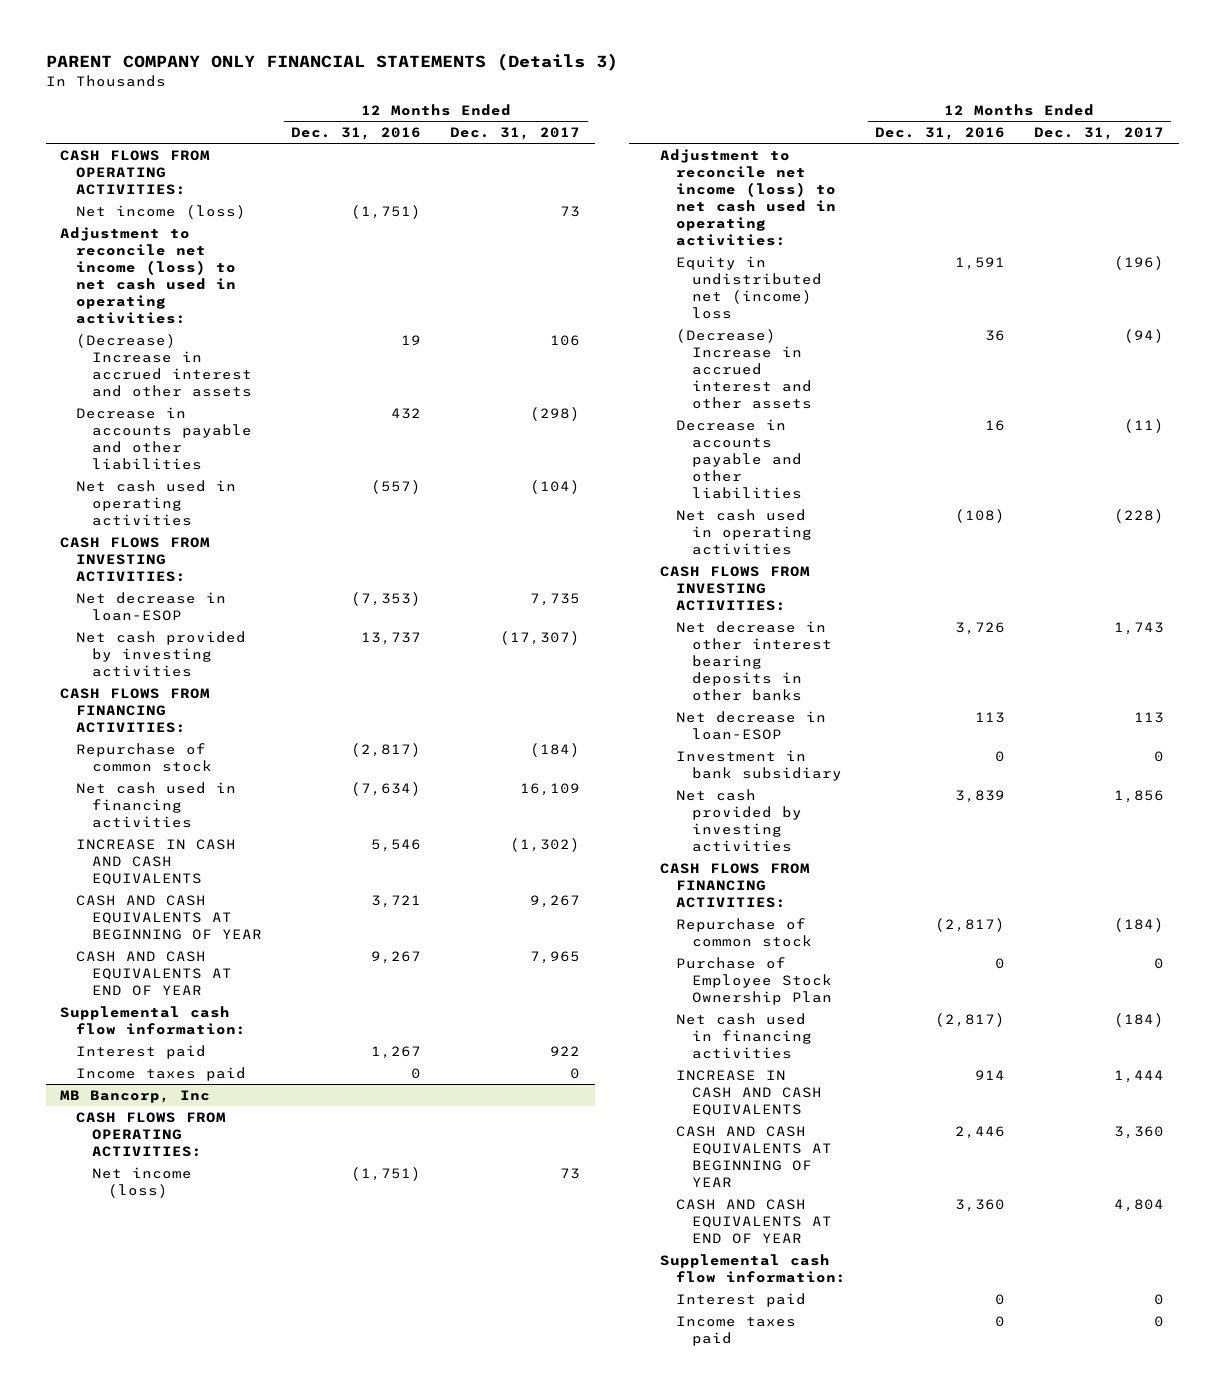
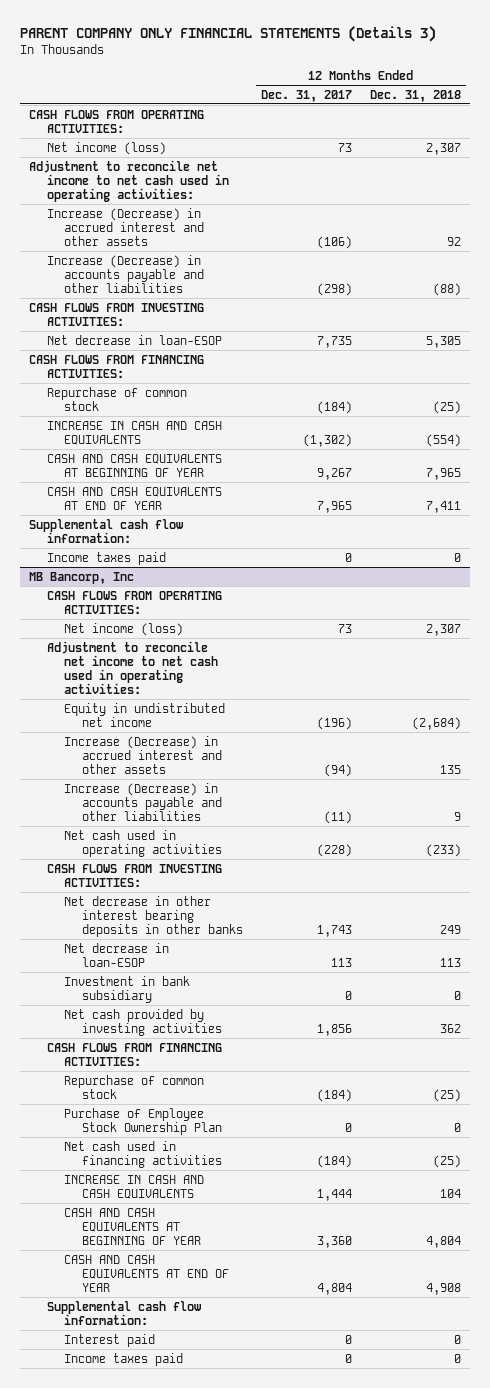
[291,127,422,141] Dec. 31, 2016 -> none
none -> [370,89,462,102] Dec. 31, 2018
[76,479,237,526] Net cash used in operating activities -> none
[60,226,237,324] Adjustment to reconcile net income (loss) to net cash used in operating activities: -> [29,159,229,202] Adjustment to reconcile net income to net cash used in operating activities:
[76,333,253,397] (Decrease) Increase in accrued interest and other assets -> [46,207,205,246] Increase (Decrease) in accrued interest and other assets
[550,334,581,346] 106 -> [317,235,353,249] (106)
[76,406,253,470] Decrease in accounts payable and other liabilities -> [46,254,205,293] Increase (Decrease) in accounts payable and other liabilities
[76,630,247,677] Net cash provided by investing activities -> none
[76,781,237,828] Net cash used in financing activities -> none
[76,1044,207,1059] Interest paid -> none
[659,148,836,246] Adjustment to reconcile net income (loss) to net cash used in operating activities: -> [46,640,219,694] Adjustment to reconcile net income to net cash used in operating activities:
[675,255,822,319] Equity in undistributed net (income) loss -> [64,702,226,727] Equity in undistributed net income
[675,328,812,409] (Decrease) Increase in accrued interest and other assets -> [64,735,222,774] Increase (Decrease) in accrued interest and other assets
[675,418,802,499] Decrease in accounts payable and other liabilities -> [64,782,222,821] Increase (Decrease) in accounts payable and other liabilities

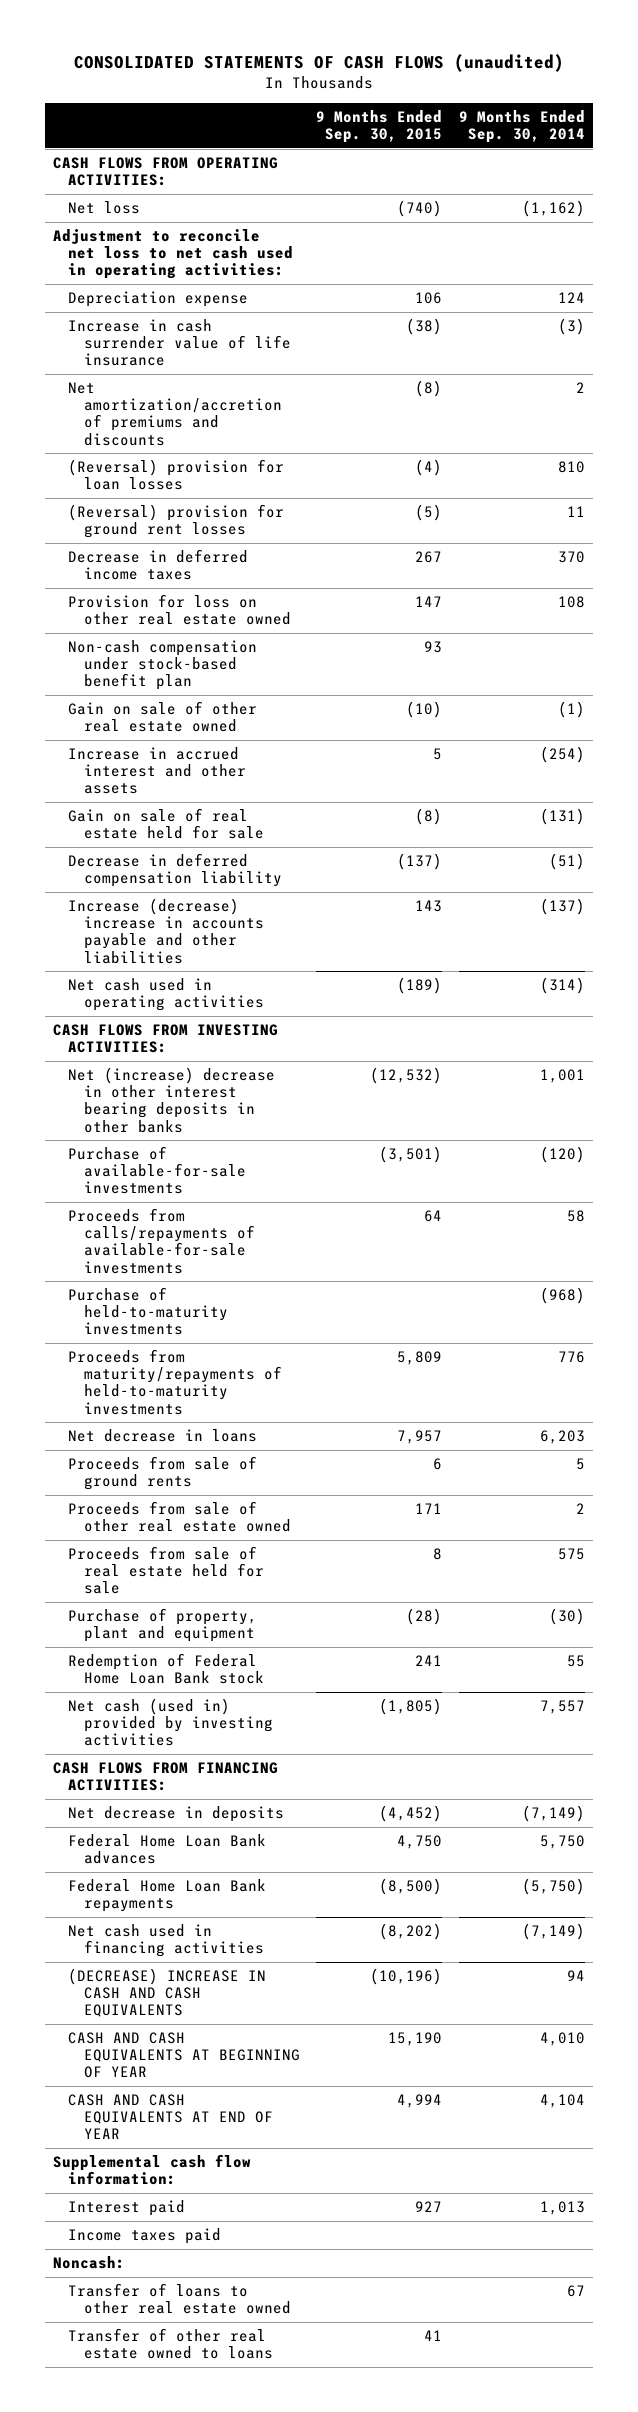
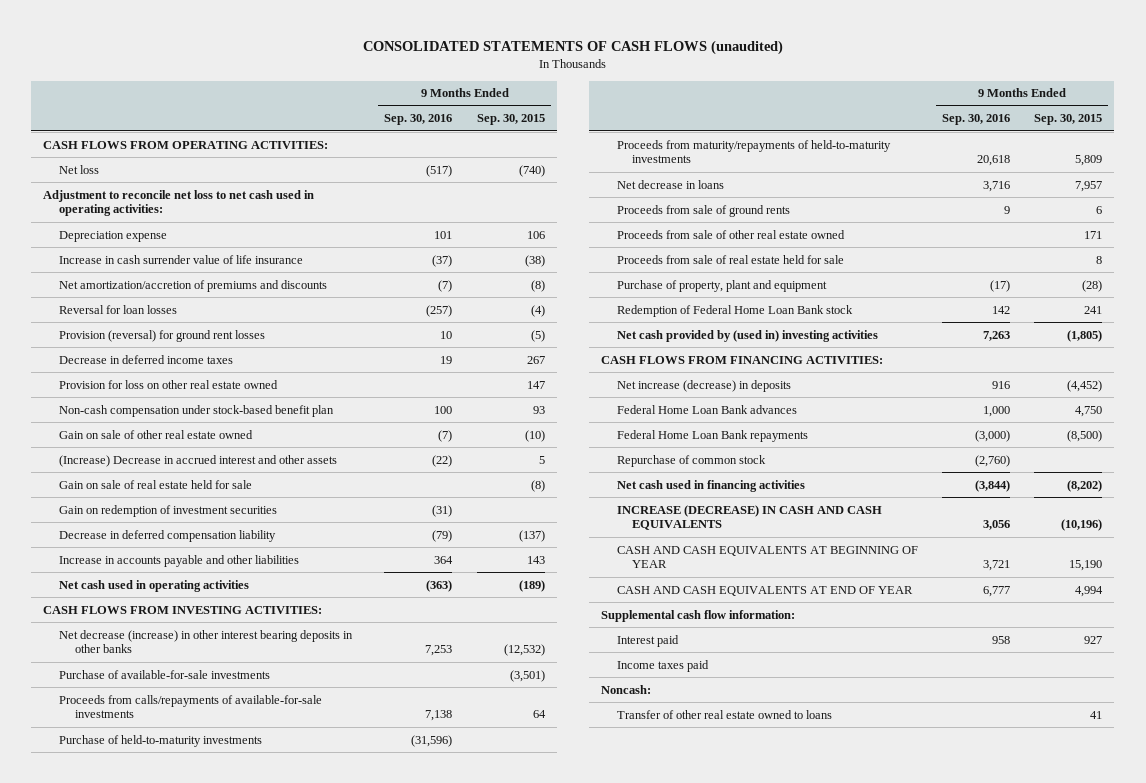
[458,109,585,143] 9 Months Ended Sep. 30, 2014 -> none
none -> [384,114,453,126] Sep. 30, 2016
[68,459,285,491] (Reversal) provision for loan losses -> [59,304,178,314] Reversal for loan losses
[68,504,285,539] (Reversal) provision for ground rent losses -> [59,329,266,342] Provision (reversal) for ground rent losses
[68,747,246,795] Increase in accrued interest and other assets -> [59,454,338,467] (Increase) Decrease in accrued interest and other assets
none -> [59,504,278,517] Gain on redemption of investment securities
[68,898,264,964] Increase (decrease) increase in accounts payable and other liabilities -> [59,554,300,567] Increase in accounts payable and other liabilities
[68,1067,276,1133] Net (increase) decrease in other interest bearing deposits in other banks -> [59,629,354,654] Net decrease (increase) in other interest bearing deposits in other banks
[68,1698,273,1747] Net cash (used in) provided by investing activities -> [616,329,878,342] Net cash provided by (used in) investing activities
[68,1806,285,1823] Net decrease in deposits -> [616,379,791,392] Net increase (decrease) in deposits
none -> [616,454,766,467] Repurchase of common stock
[68,1968,267,2018] (DECREASE) INCREASE IN CASH AND CASH EQUIVALENTS -> [616,504,882,531] INCREASE (DECREASE) IN CASH AND CASH EQUIVALENTS
[68,2283,291,2315] Transfer of loans to other real estate owned -> none

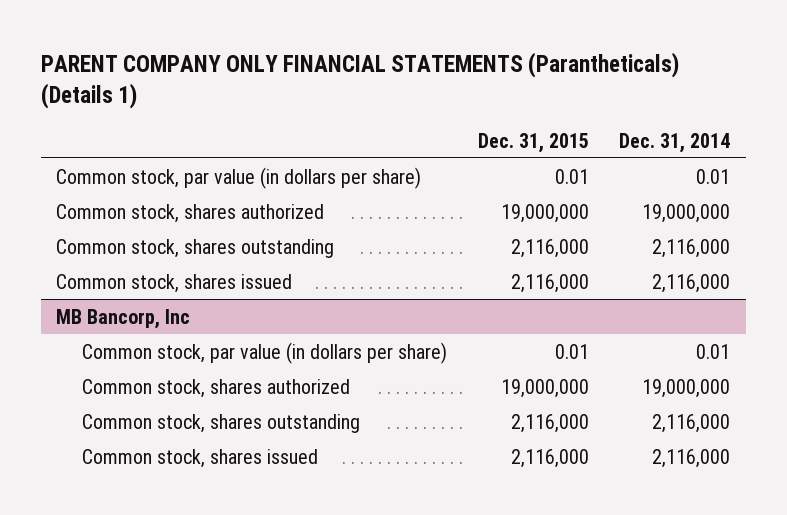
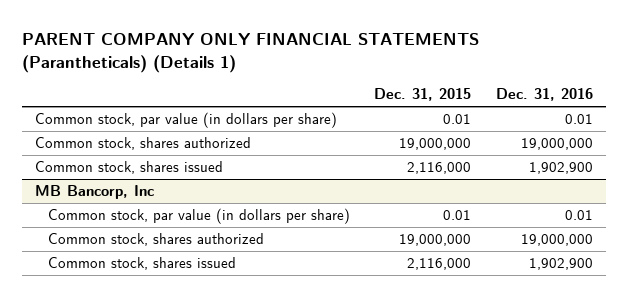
[619,132,731,153] Dec. 31, 2014 -> none
none -> [496,88,594,102] Dec. 31, 2016
[56,238,335,258] Common stock, shares outstanding -> none
[82,413,361,433] Common stock, shares outstanding -> none

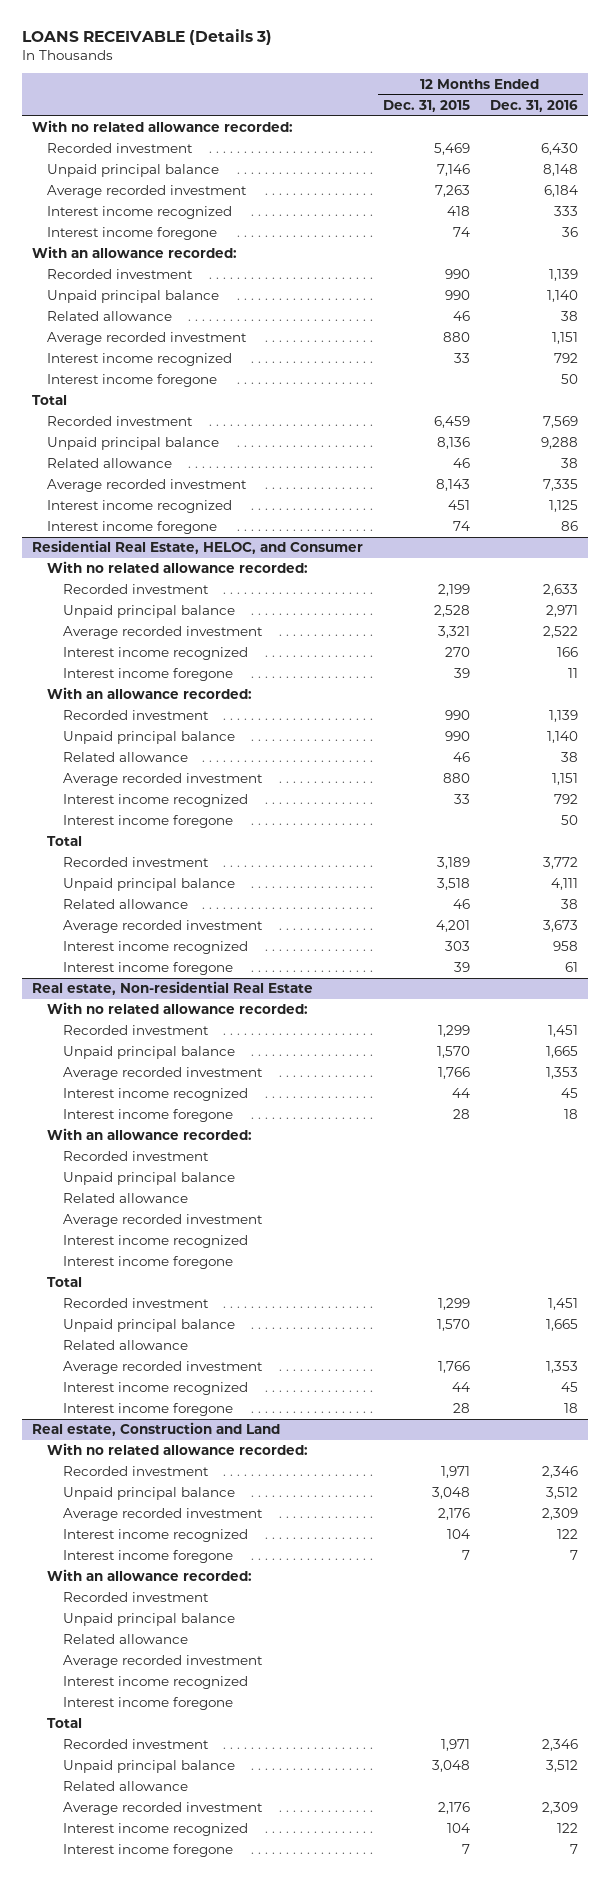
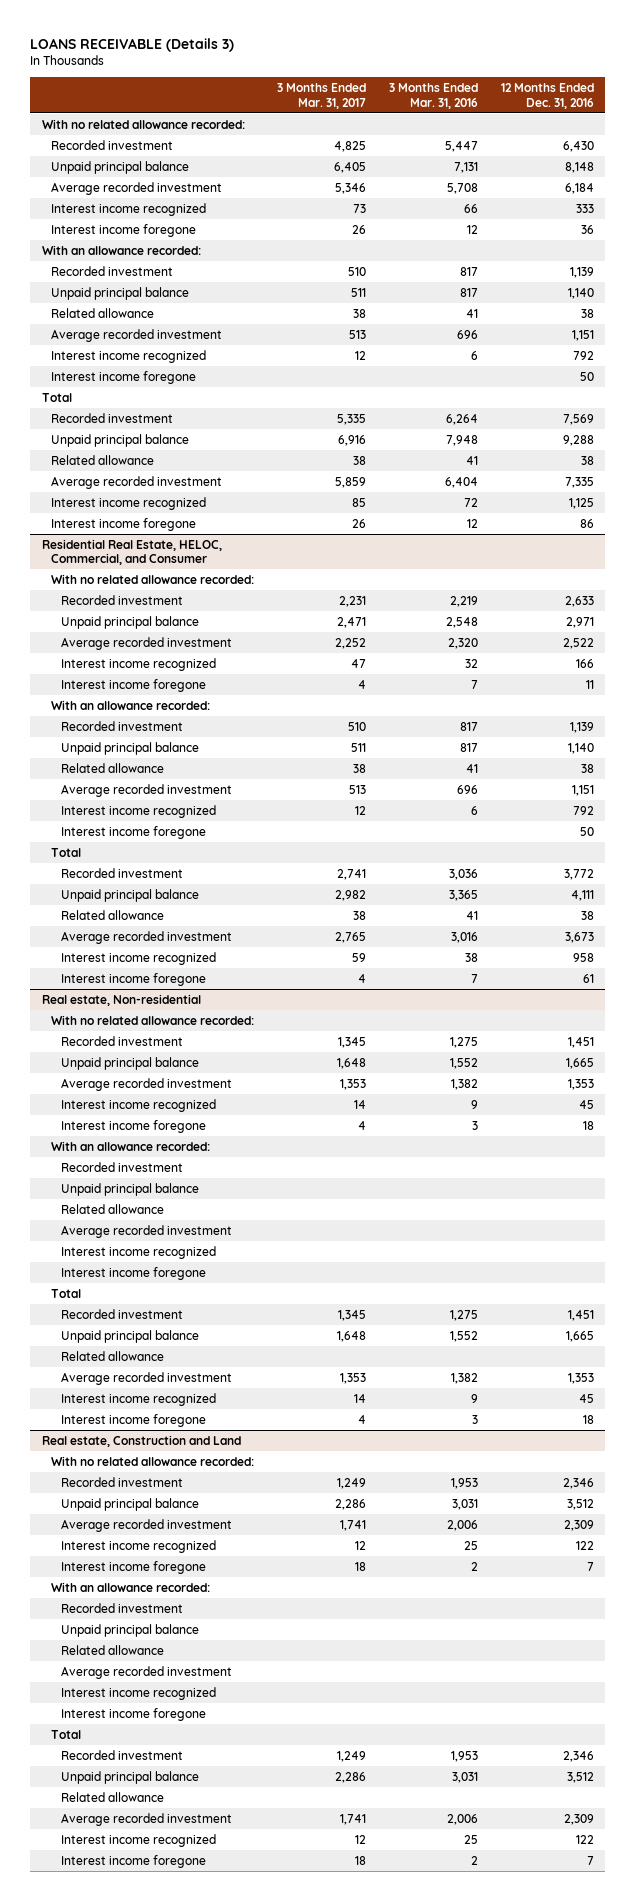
[382,99,470,112] Dec. 31, 2015 -> none
none -> [277,83,367,109] 3 Months Ended Mar. 31, 2017
none -> [388,83,478,109] 3 Months Ended Mar. 31, 2016
[31,540,363,555] Residential Real Estate, HELOC, and Consumer -> [41,538,222,566] Residential Real Estate, HELOC, Commercial, and Consumer
[31,981,313,996] Real estate, Non-residential Real Estate -> [41,993,201,1006] Real estate, Non-residential

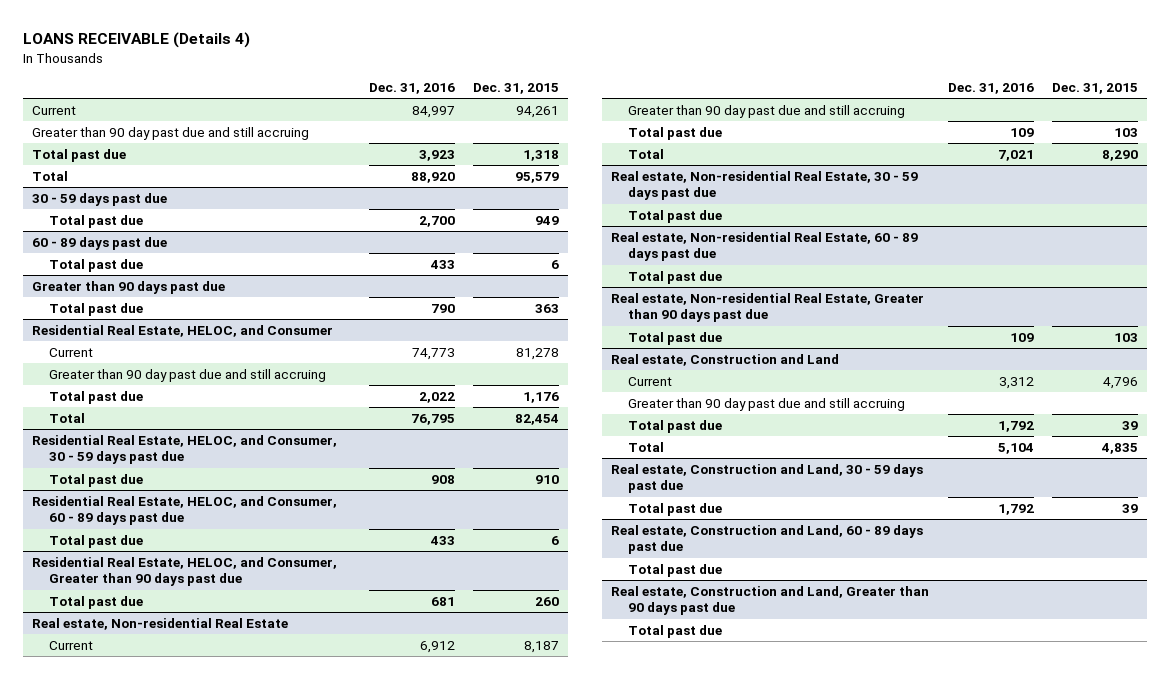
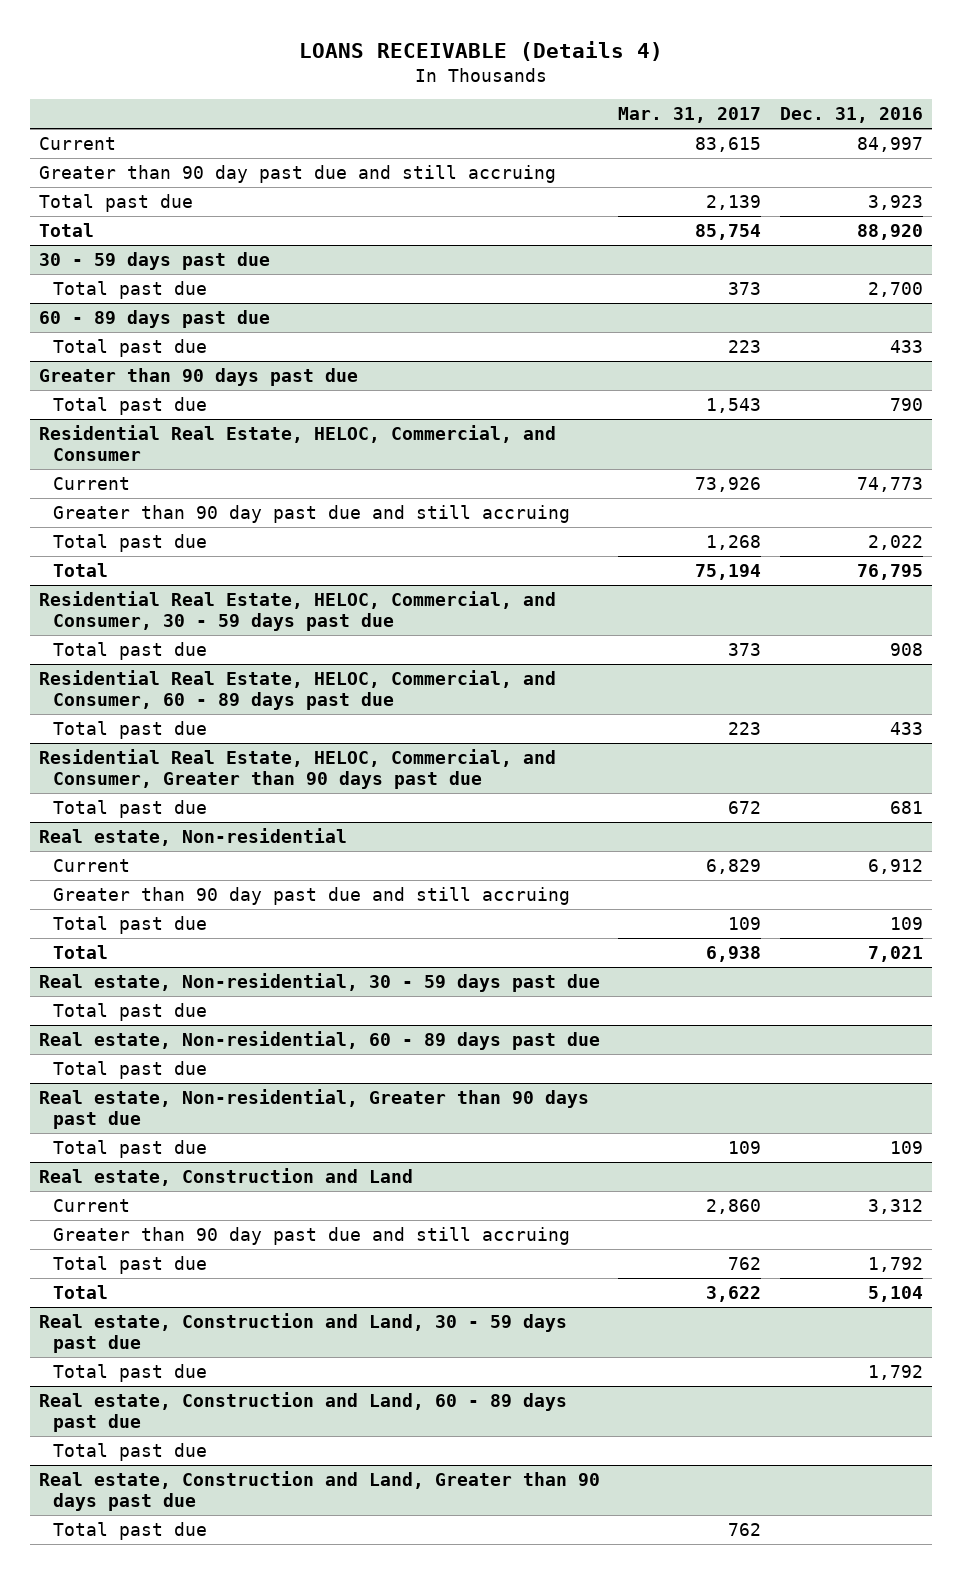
[472,82,559,94] Dec. 31, 2015 -> none
none -> [618,107,762,124] Mar. 31, 2017
[32,324,334,337] Residential Real Estate, HELOC, and Consumer -> [39,425,557,462] Residential Real Estate, HELOC, Commercial, and Consumer
[32,434,338,465] Residential Real Estate, HELOC, and Consumer, 30 - 59 days past due -> [39,591,557,632] Residential Real Estate, HELOC, Commercial, and Consumer, 30 - 59 days past due
[32,495,338,526] Residential Real Estate, HELOC, and Consumer, 60 - 89 days past due -> [39,670,557,711] Residential Real Estate, HELOC, Commercial, and Consumer, 60 - 89 days past due
[32,556,338,587] Residential Real Estate, HELOC, and Consumer, Greater than 90 days past due -> [39,749,557,790] Residential Real Estate, HELOC, Commercial, and Consumer, Greater than 90 days past due
[32,617,289,630] Real estate, Non-residential Real Estate -> [39,828,348,847] Real estate, Non-residential
[611,170,919,201] Real estate, Non-residential Real Estate, 30 - 59 days past due -> [39,973,601,993] Real estate, Non-residential, 30 - 59 days past due
[611,231,919,262] Real estate, Non-residential Real Estate, 60 - 89 days past due -> [39,1031,601,1051] Real estate, Non-residential, 60 - 89 days past due
[611,292,925,323] Real estate, Non-residential Real Estate, Greater than 90 days past due -> [39,1089,590,1130] Real estate, Non-residential, Greater than 90 days past due

